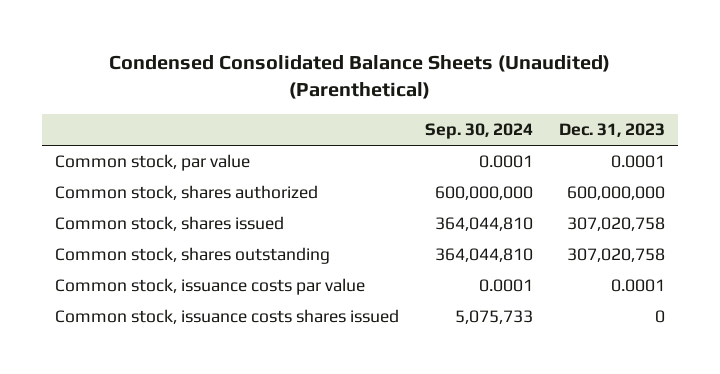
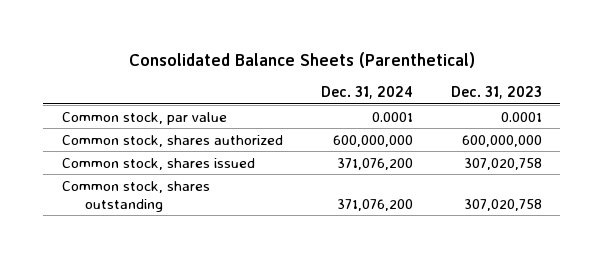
[108,55,610,100] Condensed Consolidated Balance Sheets (Unaudited) (Parenthetical) -> [128,51,475,68] Consolidated Balance Sheets (Parenthetical)
[424,123,533,140] Sep. 30, 2024 -> none
none -> [320,86,413,100] Dec. 31, 2024
[54,278,365,296] Common stock, issuance costs par value -> none
[54,309,399,325] Common stock, issuance costs shares issued -> none

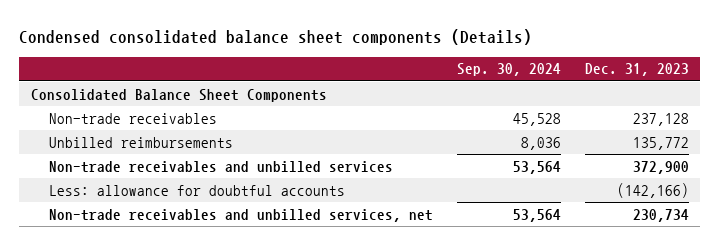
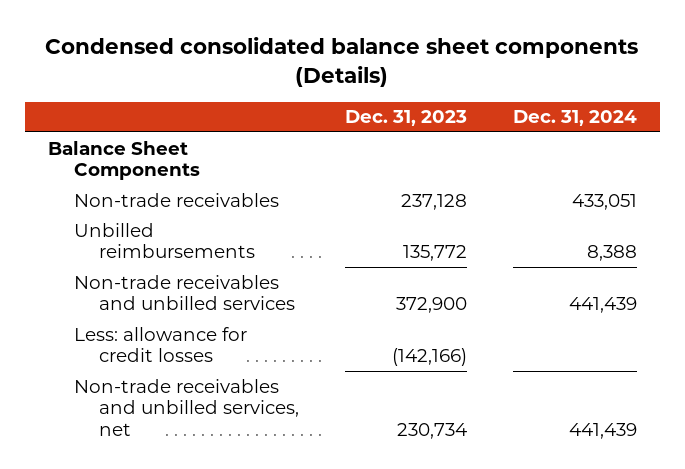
[456,63,561,77] Sep. 30, 2024 -> none
none -> [512,110,637,127] Dec. 31, 2024
[31,88,328,102] Consolidated Balance Sheet Components -> [47,140,200,181] Balance Sheet Components
[48,184,345,196] Less: allowance for doubtful accounts -> [73,326,247,363] Less: allowance for credit losses

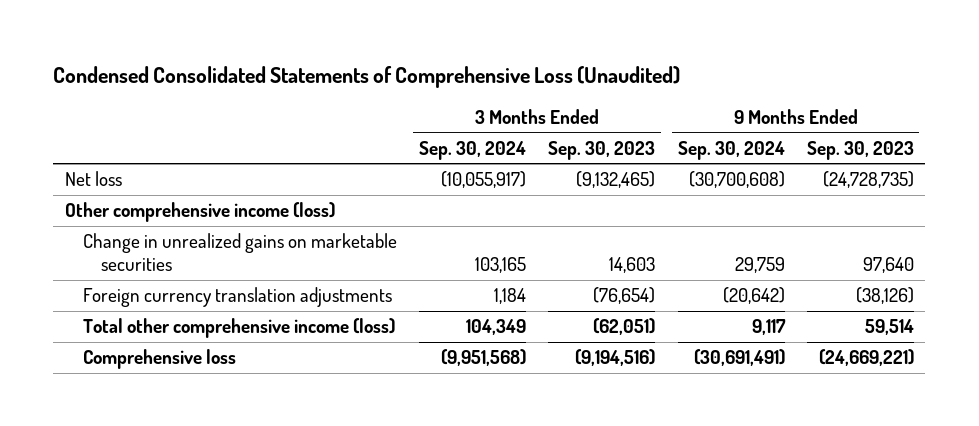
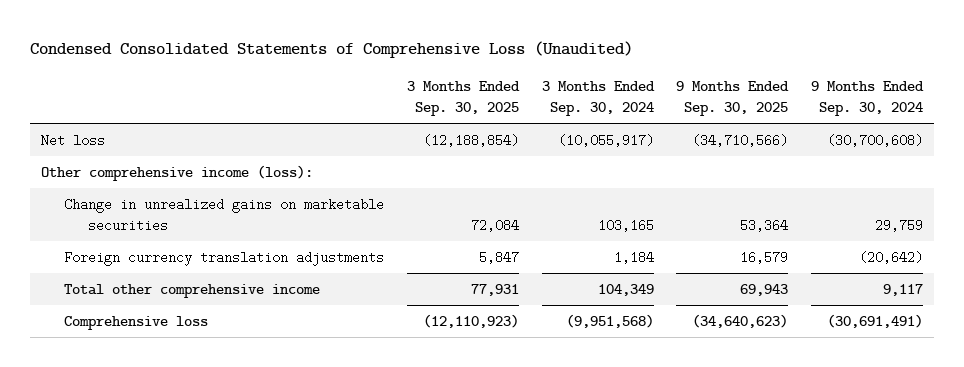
[548,140,656,160] Sep. 30, 2023 -> none
[806,140,914,160] Sep. 30, 2023 -> none
none -> [406,81,520,116] 3 Months Ended Sep. 30, 2025
none -> [676,81,790,116] 9 Months Ended Sep. 30, 2025
[64,202,335,223] Other comprehensive income (loss) -> [41,165,314,182] Other comprehensive income (loss):
[82,318,395,339] Total other comprehensive income (loss) -> [64,284,321,299] Total other comprehensive income

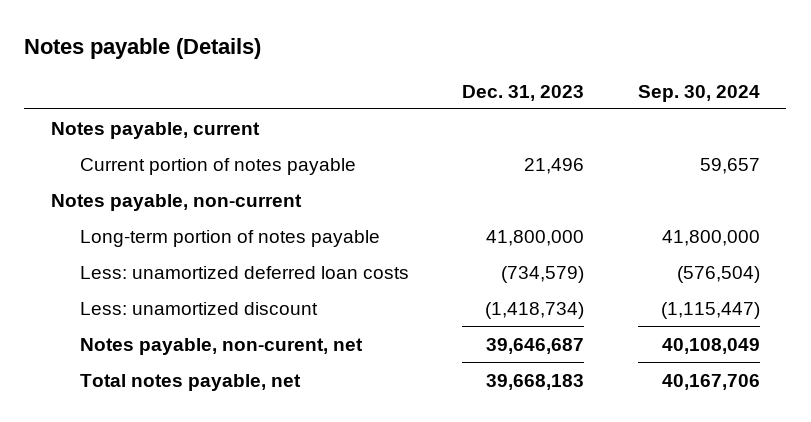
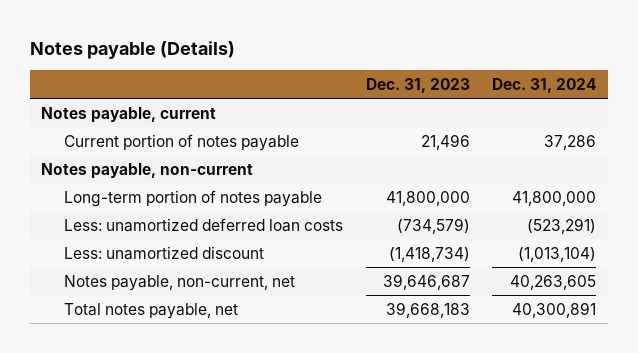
[637,84,760,102] Sep. 30, 2024 -> none
none -> [492,77,597,93] Dec. 31, 2024
[79,337,363,355] Notes payable, non-curent, net -> [63,274,295,291] Notes payable, non-current, net

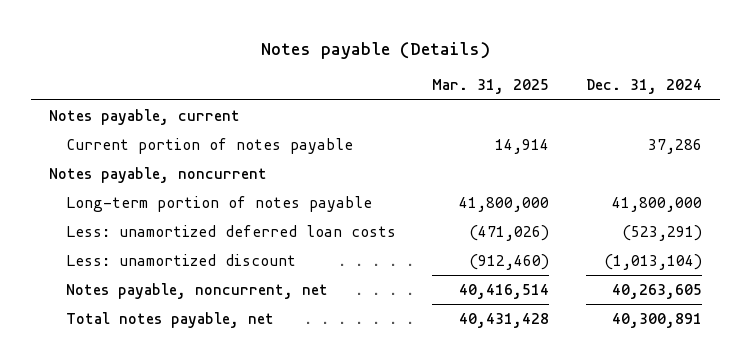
[365,77,470,93] Dec. 31, 2023 -> none
none -> [432,79,550,95] Mar. 31, 2025
[41,162,254,179] Notes payable, non-current -> [49,166,268,183] Notes payable, noncurrent
[63,274,295,291] Notes payable, non-current, net -> [65,282,328,299] Notes payable, noncurrent, net

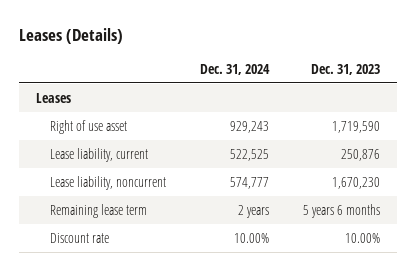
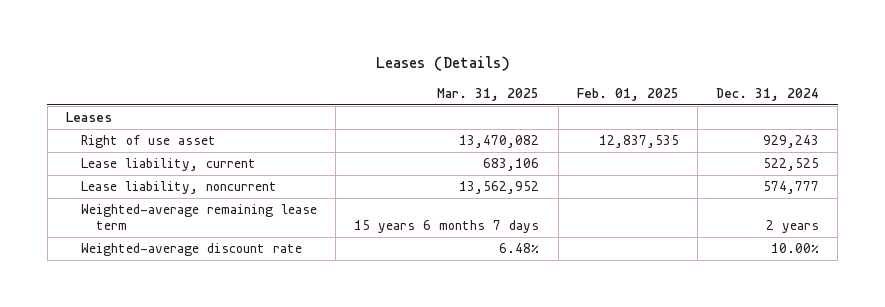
[311,64,381,76] Dec. 31, 2023 -> none
none -> [437,87,540,101] Mar. 31, 2025
none -> [576,87,679,101] Feb. 01, 2025
[50,203,148,218] Remaining lease term -> [81,204,318,231] Weighted-average remaining lease term
[50,232,110,243] Discount rate -> [81,243,303,257] Weighted-average discount rate

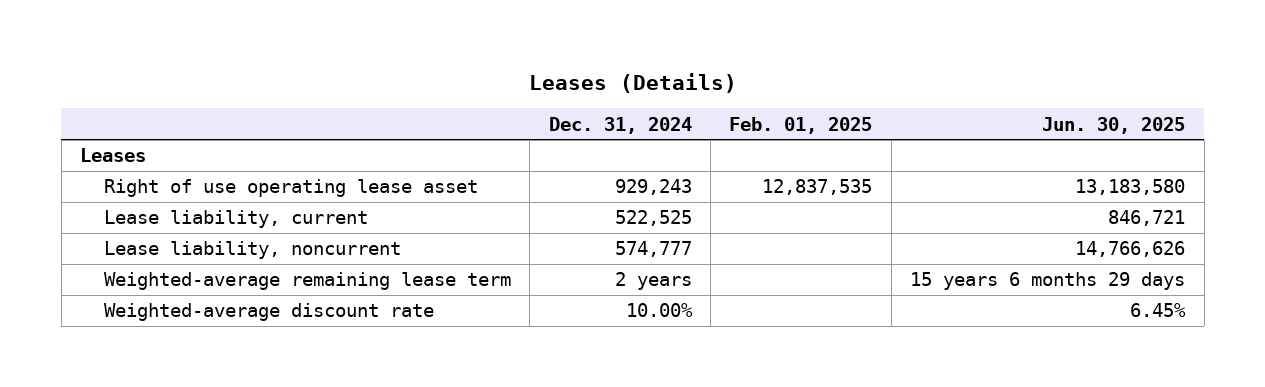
[437,87,540,101] Mar. 31, 2025 -> none
none -> [1042,116,1186,134] Jun. 30, 2025
[81,135,217,149] Right of use asset -> [103,179,478,198] Right of use operating lease asset

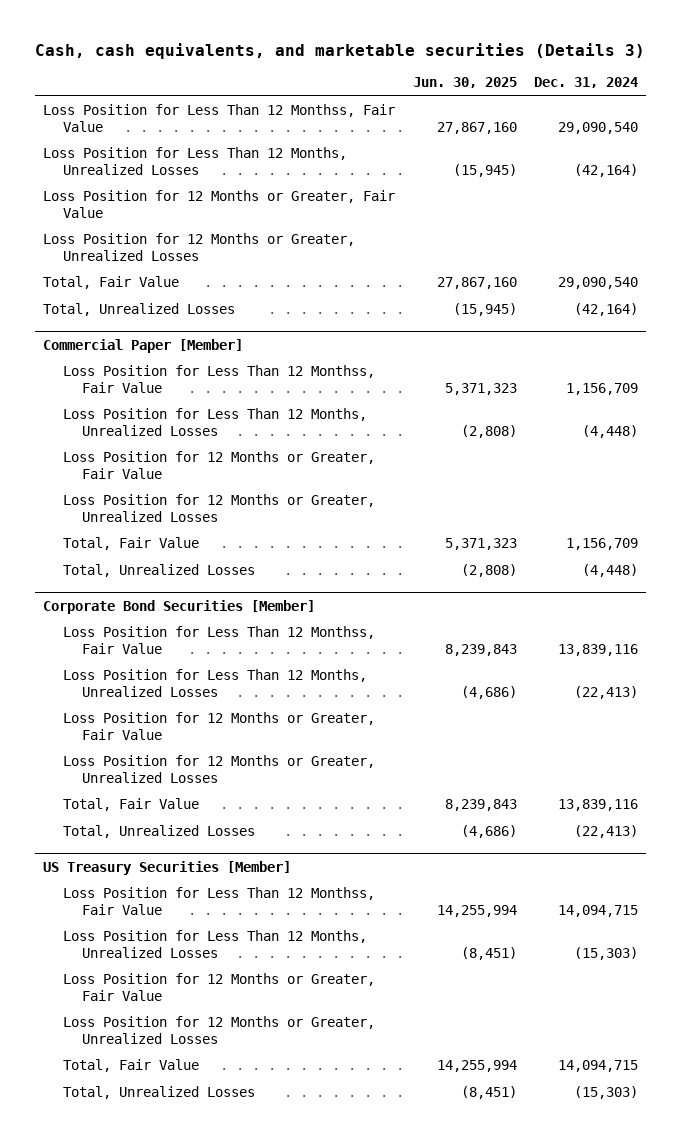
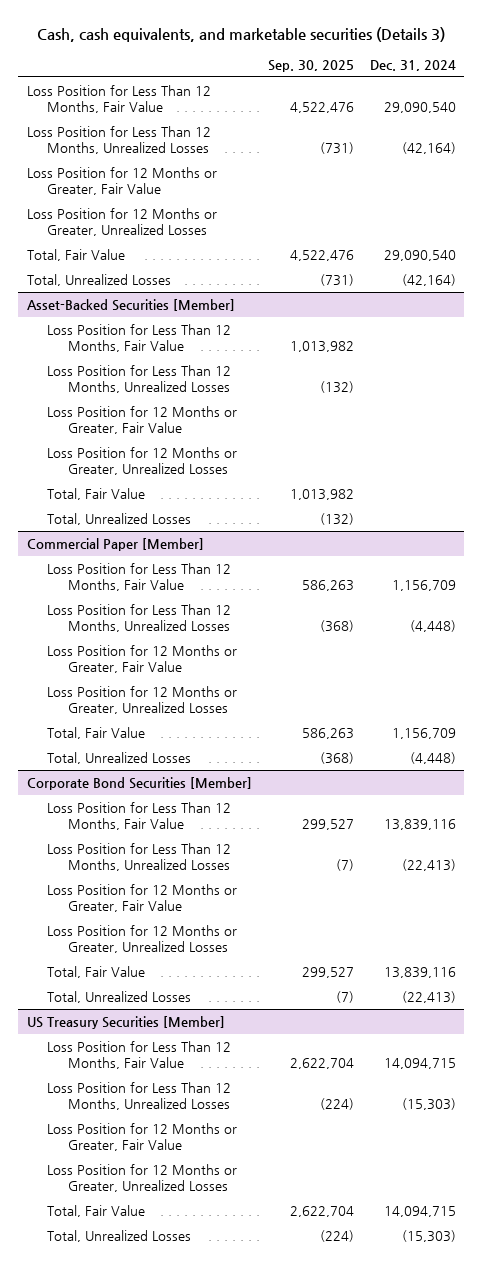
[412,77,517,89] Jun. 30, 2025 -> none
none -> [267,59,354,72] Sep. 30, 2025
[43,104,396,132] Loss Position for Less Than 12 Monthss, Fair Value -> [26,85,211,114] Loss Position for Less Than 12 Months, Fair Value
none -> [26,299,235,312] Asset-Backed Securities [Member]
none -> [47,324,232,353] Loss Position for Less Than 12 Months, Fair Value
none -> [47,365,232,394] Loss Position for Less Than 12 Months, Unrealized Losses
none -> [47,406,238,435] Loss Position for 12 Months or Greater, Fair Value
none -> [47,447,238,476] Loss Position for 12 Months or Greater, Unrealized Losses
none -> [47,488,146,501] Total, Fair Value
none -> [47,513,192,526] Total, Unrealized Losses
[62,365,375,393] Loss Position for Less Than 12 Monthss, Fair Value -> [47,563,232,592] Loss Position for Less Than 12 Months, Fair Value
[62,626,375,654] Loss Position for Less Than 12 Monthss, Fair Value -> [47,802,232,831] Loss Position for Less Than 12 Months, Fair Value
[62,887,375,915] Loss Position for Less Than 12 Monthss, Fair Value -> [47,1041,232,1070] Loss Position for Less Than 12 Months, Fair Value

